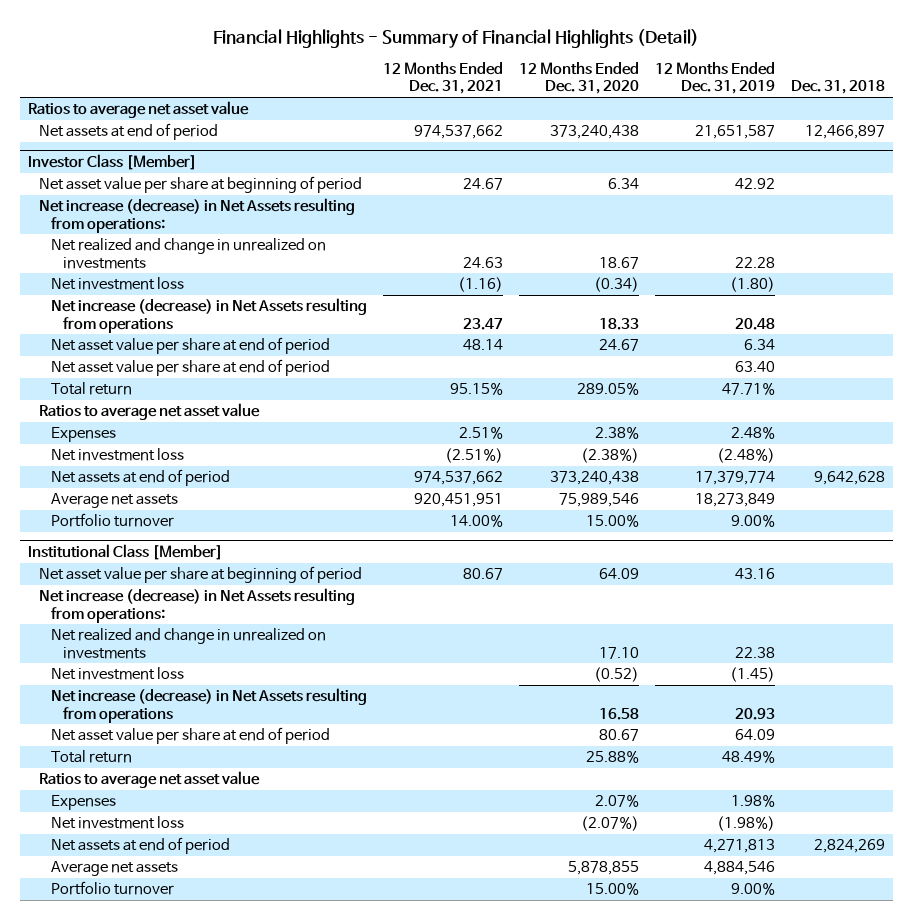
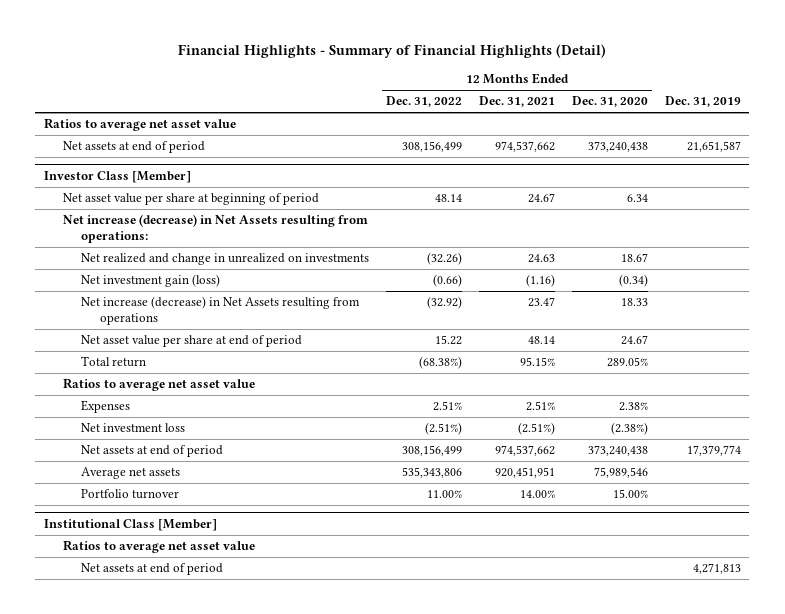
[654,62,775,95] 12 Months Ended Dec. 31, 2019 -> none
[790,80,885,95] Dec. 31, 2018 -> none
none -> [386,96,463,108] Dec. 31, 2022
none -> [664,96,741,108] Dec. 31, 2019
[50,277,184,291] Net investment loss -> [81,274,221,288] Net investment gain (loss)
[50,359,330,377] Net asset value per share at end of period -> none
[39,566,363,584] Net asset value per share at beginning of period -> none
[39,588,356,623] Net increase (decrease) in Net Assets resulting from operations: -> none
[50,628,326,659] Net realized and change in unrealized on investments -> none
[50,667,184,681] Net investment loss -> none
[50,688,367,723] Net increase (decrease) in Net Assets resulting from operations -> none
[50,727,330,745] Net asset value per share at end of period -> none
[50,750,132,764] Total return -> none
[50,795,116,811] Expenses -> none
[50,816,184,830] Net investment loss -> none
[50,861,178,877] Average net assets -> none
[50,881,174,896] Portfolio turnover -> none

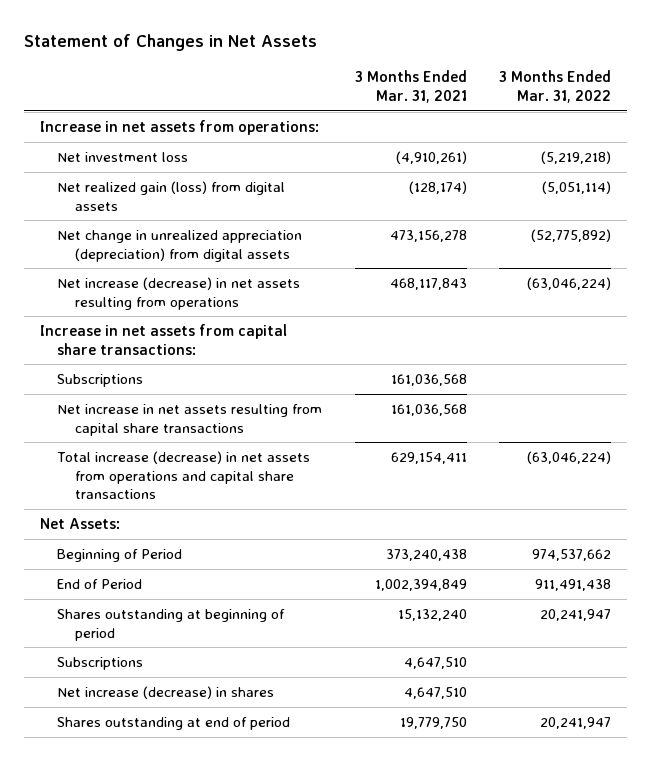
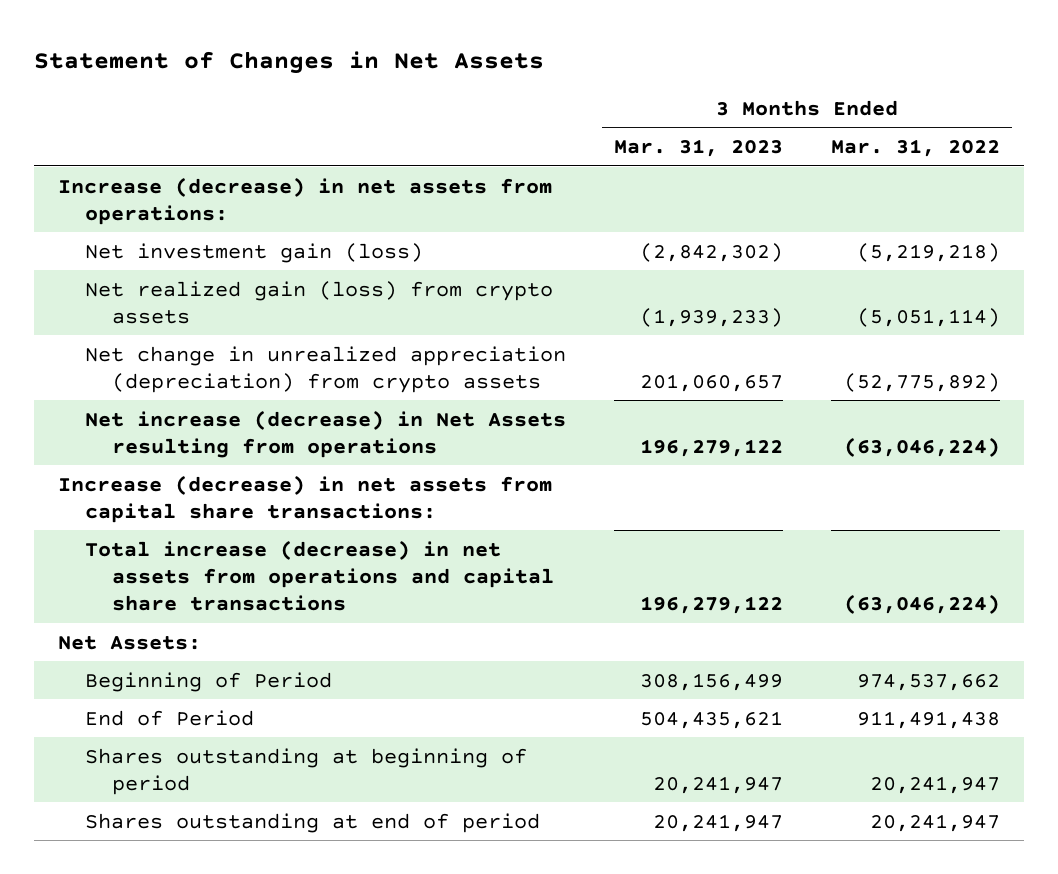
[354,70,467,104] 3 Months Ended Mar. 31, 2021 -> none
none -> [614,139,784,158] Mar. 31, 2023
[57,373,144,387] Subscriptions -> none
[57,403,323,436] Net increase in net assets resulting from capital share transactions -> none
[40,119,320,135] Increase in net assets from operations: -> [57,176,552,225] Increase (decrease) in net assets from operations:
[57,151,189,162] Net investment loss -> [84,242,423,263] Net investment gain (loss)
[57,180,286,211] Net realized gain (loss) from digital assets -> [84,280,553,324] Net realized gain (loss) from crypto assets
[57,229,303,262] Net change in unrealized appreciation (depreciation) from digital assets -> [84,345,566,393] Net change in unrealized appreciation (depreciation) from crypto assets
[57,276,301,310] Net increase (decrease) in net assets resulting from operations -> [84,409,566,458] Net increase (decrease) in Net Assets resulting from operations
[40,323,288,355] Increase in net assets from capital share transactions: -> [57,474,552,523] Increase (decrease) in net assets from capital share transactions:
[57,656,144,670] Subscriptions -> none
[57,685,275,699] Net increase (decrease) in shares -> none

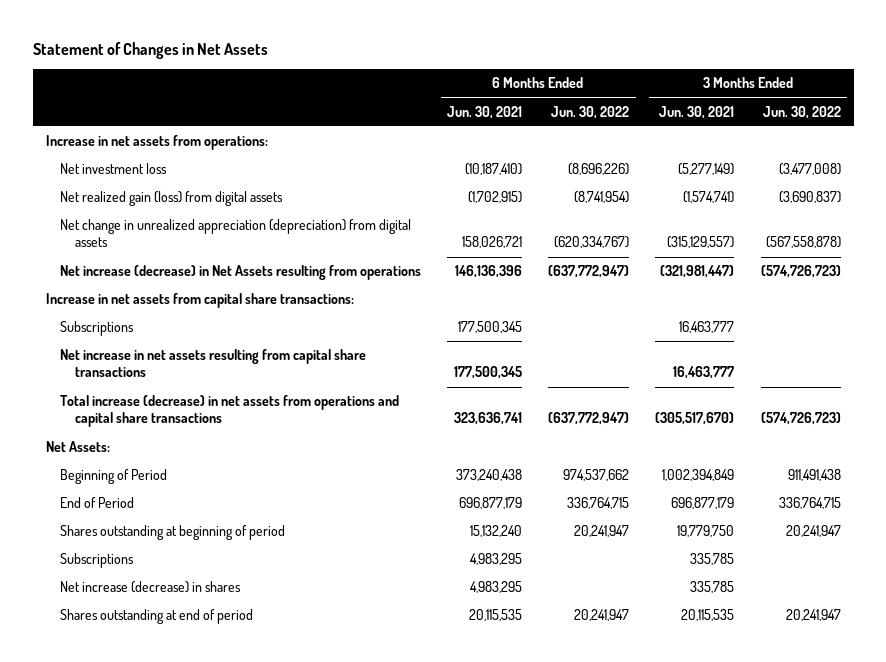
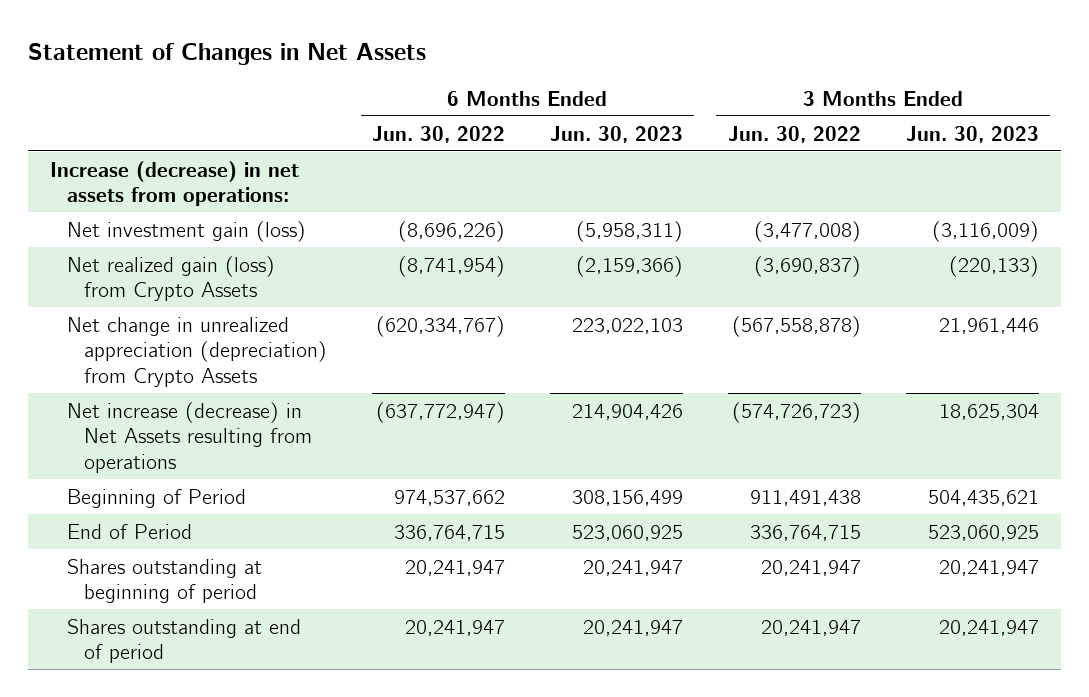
[447,105,523,119] Jun. 30, 2021 -> none
[659,105,735,119] Jun. 30, 2021 -> none
none -> [549,125,683,143] Jun. 30, 2023
none -> [905,125,1039,143] Jun. 30, 2023
[45,135,268,151] Increase in net assets from operations: -> [49,160,299,207] Increase (decrease) in net assets from operations:
[60,163,168,175] Net investment loss -> [66,220,306,242] Net investment gain (loss)
[60,191,284,207] Net realized gain (loss) from digital assets -> [66,255,275,302] Net realized gain (loss) from Crypto Assets
[60,219,412,248] Net change in unrealized appreciation (depreciation) from digital assets -> [66,316,327,387] Net change in unrealized appreciation (depreciation) from Crypto Assets
[45,293,354,309] Increase in net assets from capital share transactions: -> none
[60,321,135,337] Subscriptions -> none
[60,349,367,378] Net increase in net assets resulting from capital share transactions -> none
[60,395,400,428] Total increase (decrease) in net assets from operations and capital share transactions -> none
[45,441,110,453] Net Assets: -> none
[60,553,135,569] Subscriptions -> none
[60,581,242,594] Net increase (decrease) in shares -> none

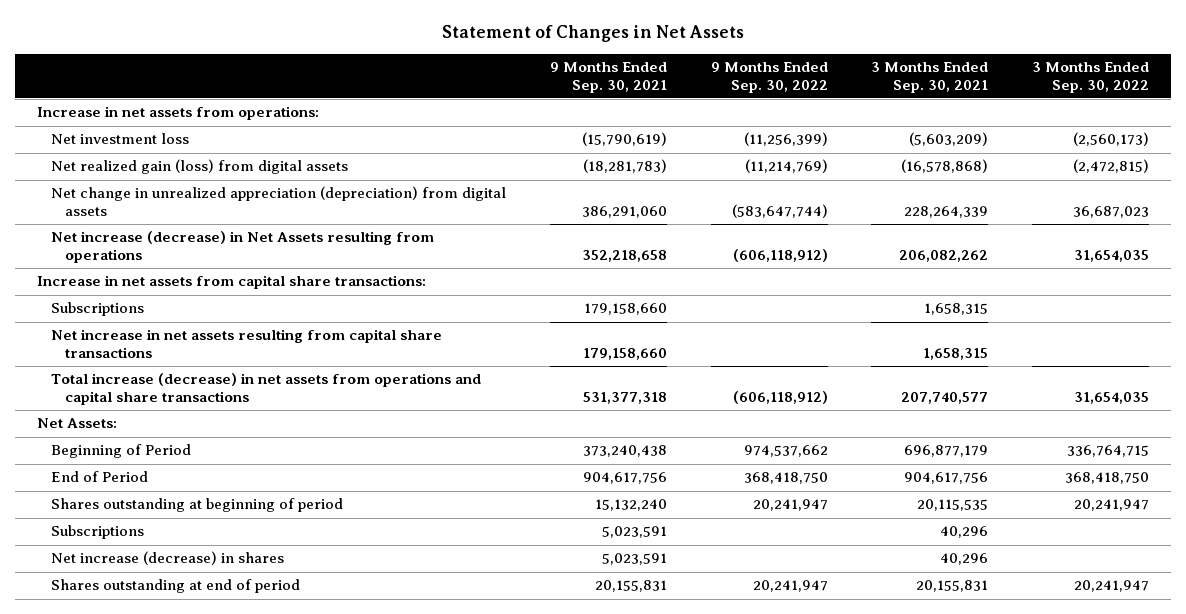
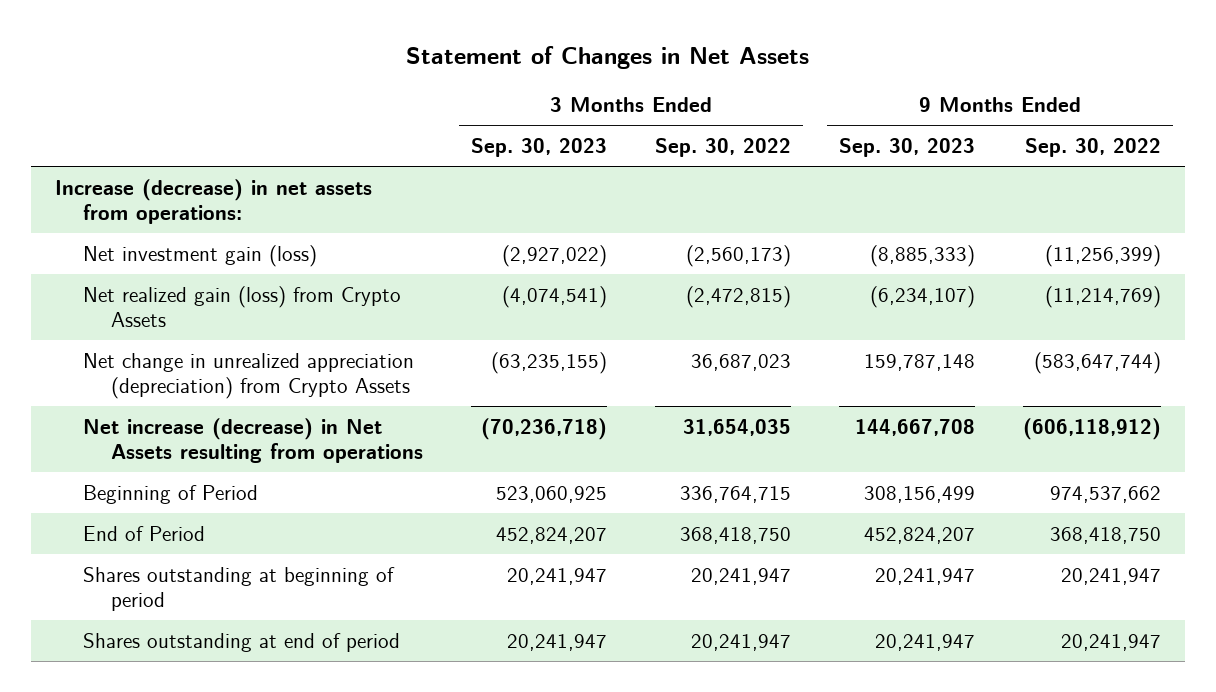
[549,62,667,93] 9 Months Ended Sep. 30, 2021 -> none
[871,62,989,93] 3 Months Ended Sep. 30, 2021 -> none
none -> [471,138,608,158] Sep. 30, 2023
none -> [839,138,976,158] Sep. 30, 2023
[36,106,319,121] Increase in net assets from operations: -> [55,178,373,225] Increase (decrease) in net assets from operations:
[51,133,190,145] Net investment loss -> [83,244,318,267] Net investment gain (loss)
[51,159,349,175] Net realized gain (loss) from digital assets -> [83,285,402,328] Net realized gain (loss) from Crypto Assets
[51,186,507,217] Net change in unrealized appreciation (depreciation) from digital assets -> [83,352,415,400] Net change in unrealized appreciation (depreciation) from Crypto Assets
[36,275,426,290] Increase in net assets from capital share transactions: -> none
[51,302,145,317] Subscriptions -> none
[51,329,443,359] Net increase in net assets resulting from capital share transactions -> none
[51,373,482,406] Total increase (decrease) in net assets from operations and capital share transactions -> none
[36,418,117,429] Net Assets: -> none
[51,525,145,540] Subscriptions -> none
[51,551,285,566] Net increase (decrease) in shares -> none

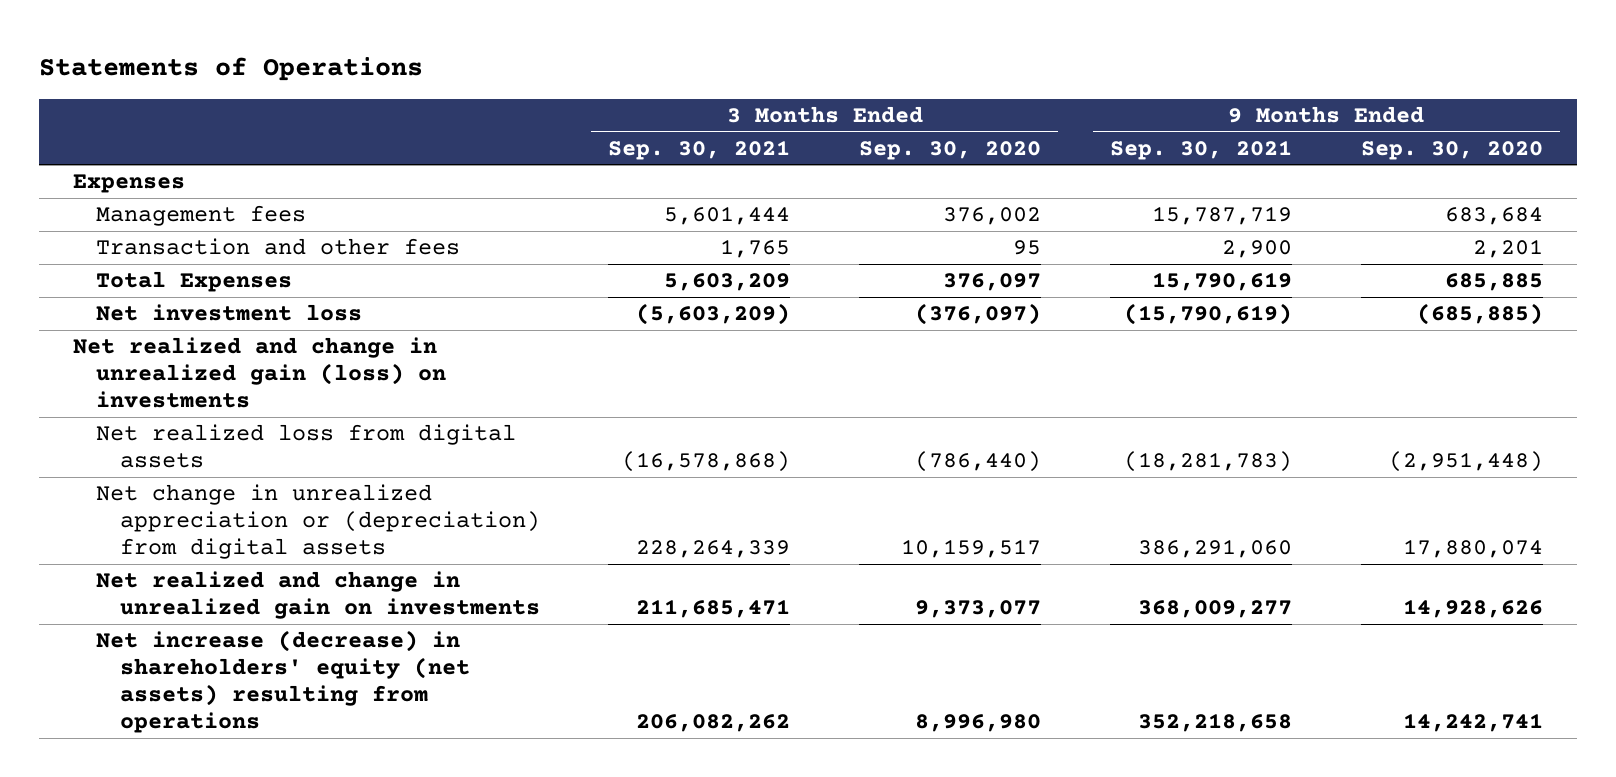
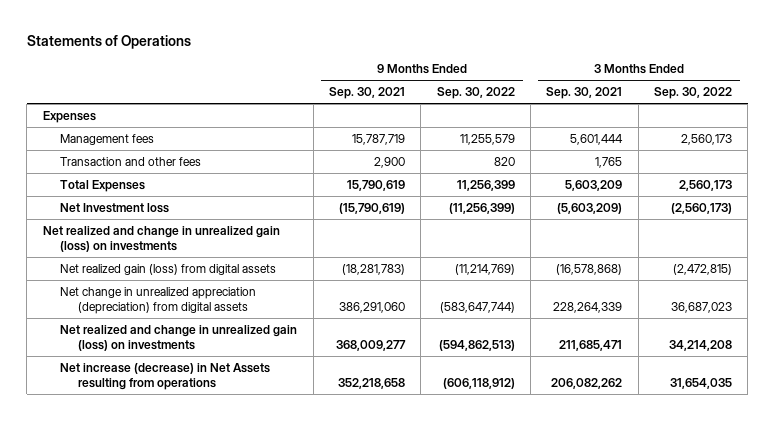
[859,140,1042,160] Sep. 30, 2020 -> none
[1360,140,1543,160] Sep. 30, 2020 -> none
none -> [436,87,515,100] Sep. 30, 2022
none -> [653,87,732,100] Sep. 30, 2022
[96,304,363,322] Net investment loss -> [60,202,170,213] Net Investment loss
[96,424,517,469] Net realized loss from digital assets -> [60,263,277,275] Net realized gain (loss) from digital assets
[96,484,540,560] Net change in unrealized appreciation or (depreciation) from digital assets -> [60,286,257,315] Net change in unrealized appreciation (depreciation) from digital assets
[96,571,540,620] Net realized and change in unrealized gain on investments -> [60,324,298,352] Net realized and change in unrealized gain (loss) on investments
[96,630,470,734] Net increase (decrease) in shareholders' equity (net assets) resulting from operations -> [60,362,271,391] Net increase (decrease) in Net Assets resulting from operations

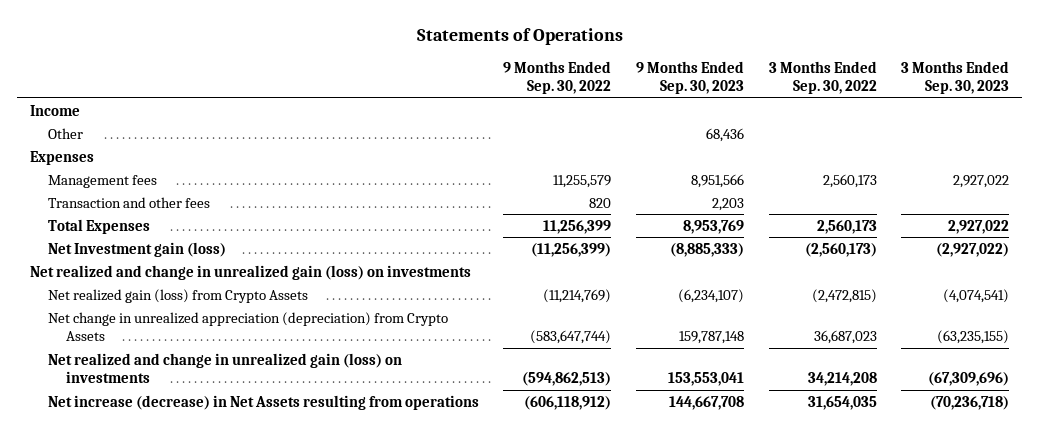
[329,87,406,100] Sep. 30, 2021 -> none
[546,87,623,100] Sep. 30, 2021 -> none
none -> [636,60,745,95] 9 Months Ended Sep. 30, 2023
none -> [901,60,1010,95] 3 Months Ended Sep. 30, 2023
none -> [29,104,80,116] Income
none -> [47,127,83,139] Other
[60,202,170,213] Net Investment loss -> [47,241,226,257] Net Investment gain (loss)
[60,263,277,275] Net realized gain (loss) from digital assets -> [47,288,308,303] Net realized gain (loss) from Crypto Assets
[60,286,257,315] Net change in unrealized appreciation (depreciation) from digital assets -> [47,311,448,342] Net change in unrealized appreciation (depreciation) from Crypto Assets

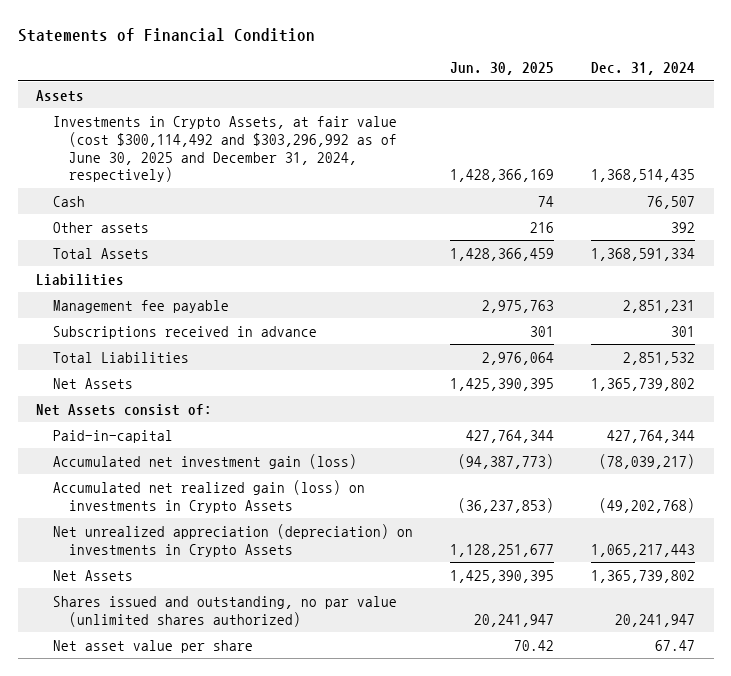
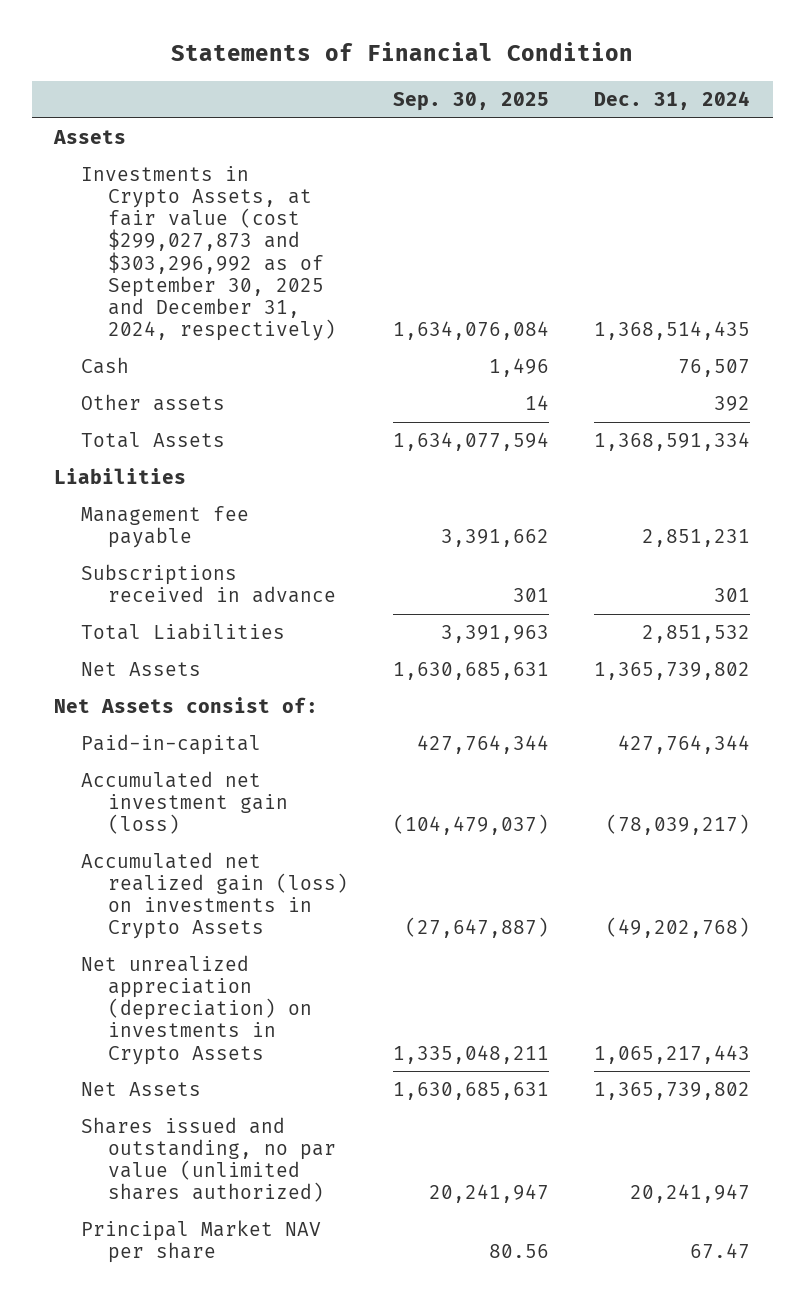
[449,62,554,76] Jun. 30, 2025 -> none
none -> [392,91,549,111] Sep. 30, 2025
[52,115,398,183] Investments in Crypto Assets, at fair value (cost $300,114,492 and $303,296,992 as of June 30, 2025 and December 31, 2024, respectively) -> [80,166,336,341] Investments in Crypto Assets, at fair value (cost $299,027,873 and $303,296,992 as of September 30, 2025 and December 31, 2024, respectively)
[52,639,253,653] Net asset value per share -> [80,1220,321,1264] Principal Market NAV per share

